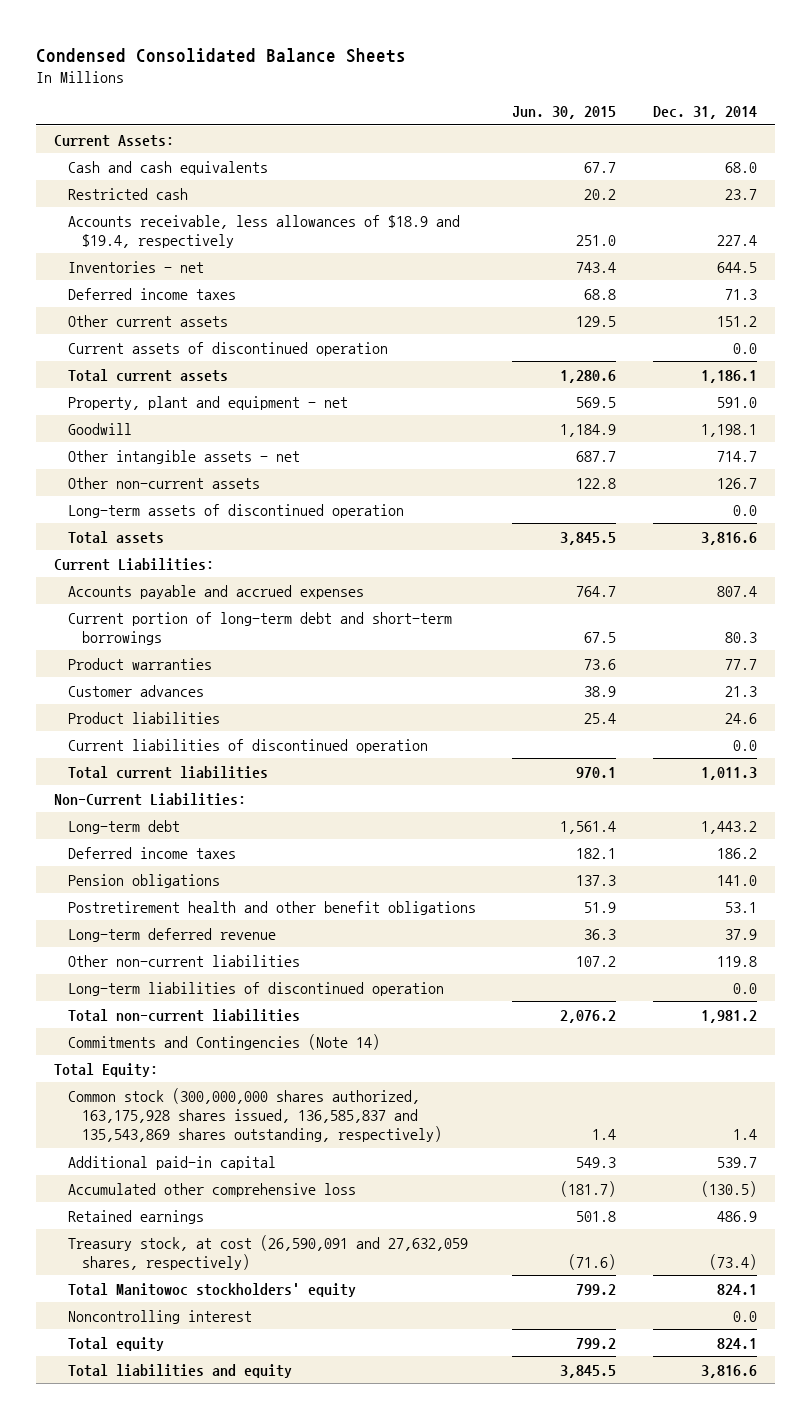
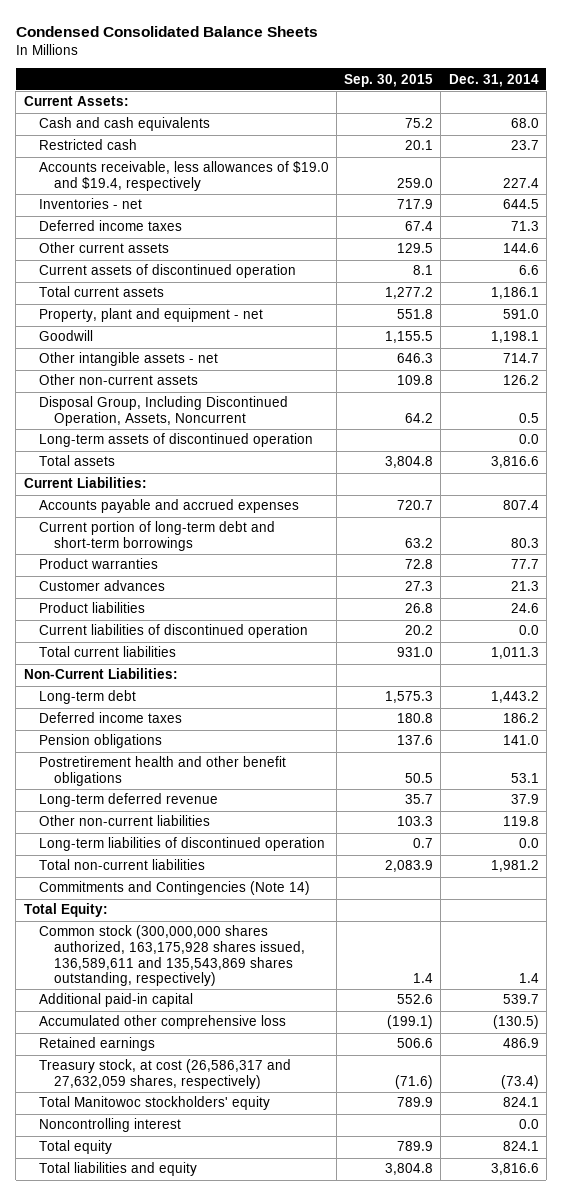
[512,106,617,120] Jun. 30, 2015 -> none
none -> [344,73,434,87] Sep. 30, 2015
[68,214,461,248] Accounts receivable, less allowances of $18.9 and $19.4, respectively -> [38,161,329,192] Accounts receivable, less allowances of $19.0 and $19.4, respectively
[716,315,757,327] 151.2 -> [502,243,539,254] 144.6
[732,342,757,354] 0.0 -> [518,265,539,276] 6.6
[716,477,757,489] 126.7 -> [502,375,539,386] 126.2
none -> [38,396,288,427] Disposal Group, Including Discontinued Operation, Assets, Noncurrent
[68,1087,443,1143] Common stock (300,000,000 shares authorized, 163,175,928 shares issued, 136,585,837 and 135,543,869 shares outstanding, respectively) -> [38,925,305,987] Common stock (300,000,000 shares authorized, 163,175,928 shares issued, 136,589,611 and 135,543,869 shares outstanding, respectively)
[68,1234,469,1270] Treasury stock, at cost (26,590,091 and 27,632,059 shares, respectively) -> [38,1059,291,1090] Treasury stock, at cost (26,586,317 and 27,632,059 shares, respectively)

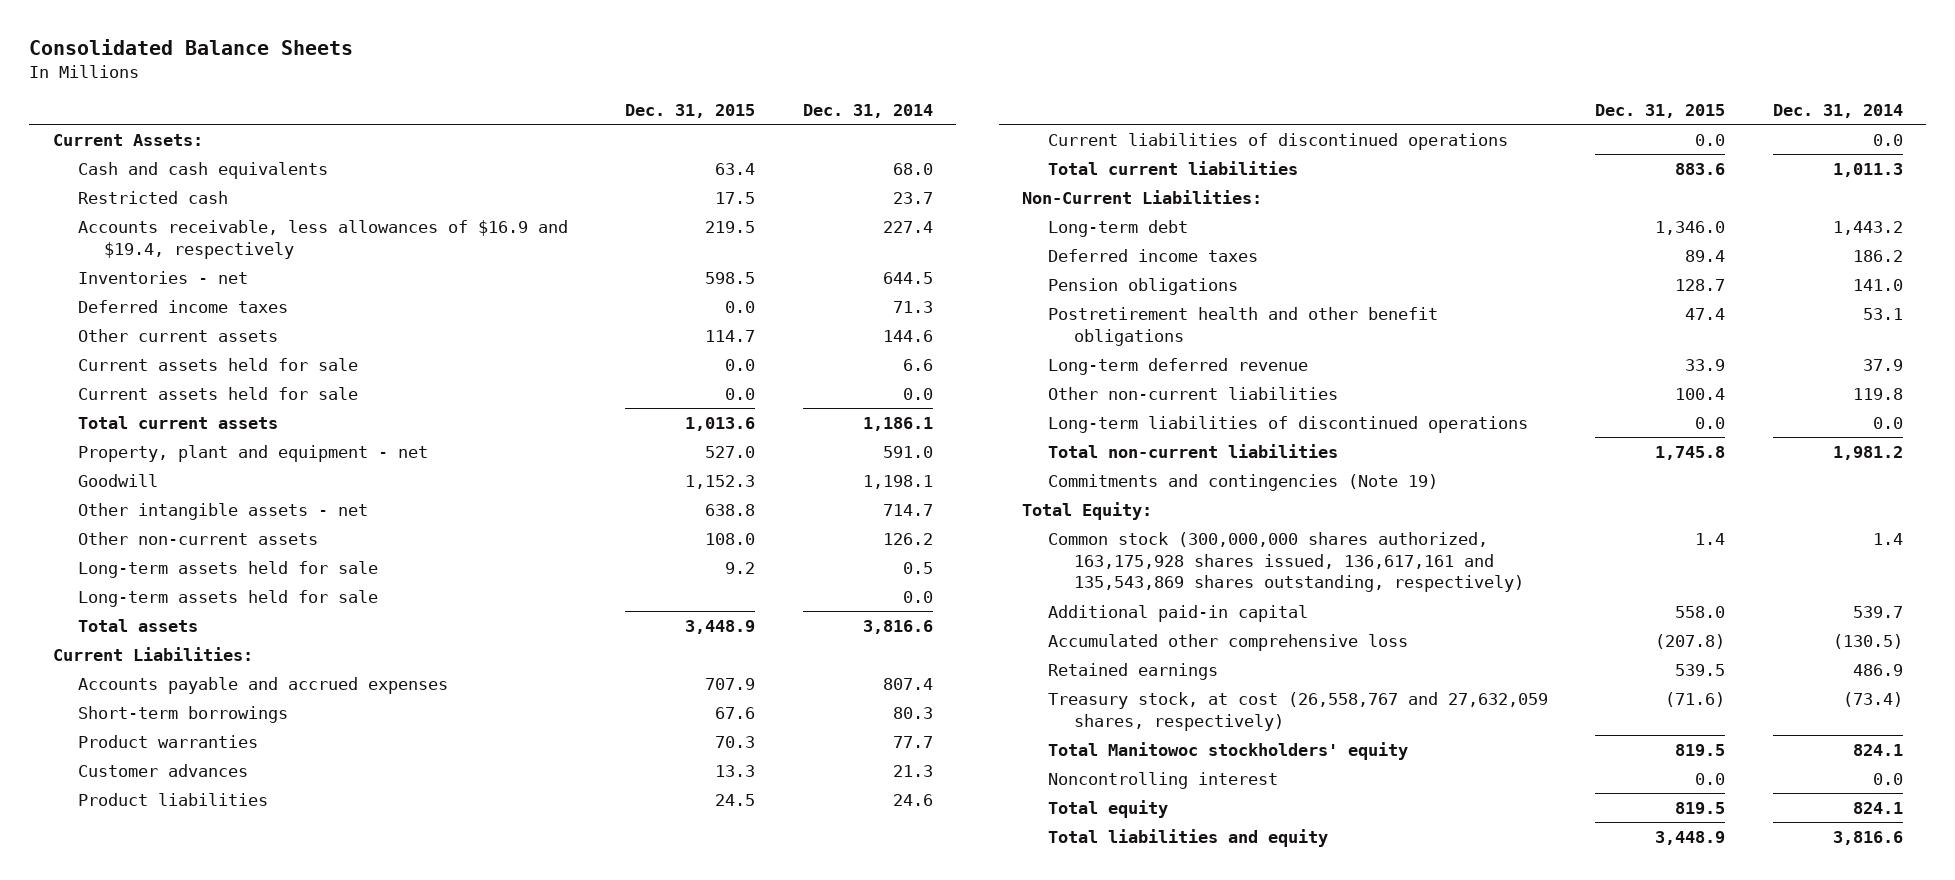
[15,25,318,37] Condensed Consolidated Balance Sheets -> [28,39,353,56] Consolidated Balance Sheets
[344,73,434,87] Sep. 30, 2015 -> none
none -> [625,104,756,119] Dec. 31, 2015
[38,161,329,192] Accounts receivable, less allowances of $19.0 and $19.4, respectively -> [78,219,569,259] Accounts receivable, less allowances of $16.9 and $19.4, respectively
none -> [78,357,359,371] Current assets held for sale
[38,264,296,279] Current assets of discontinued operation -> [78,386,359,400] Current assets held for sale
[518,265,539,276] 6.6 -> [902,387,933,400] 0.0
[38,396,288,427] Disposal Group, Including Discontinued Operation, Assets, Noncurrent -> none
[38,433,313,448] Long-term assets of discontinued operation -> none
none -> [78,560,379,578] Long-term assets held for sale
none -> [78,589,379,607] Long-term assets held for sale
[38,521,275,552] Current portion of long-term debt and short-term borrowings -> [78,705,289,723] Short-term borrowings
[38,624,308,639] Current liabilities of discontinued operation -> [1048,132,1509,150] Current liabilities of discontinued operations
[38,837,325,852] Long-term liabilities of discontinued operation -> [1048,415,1529,433] Long-term liabilities of discontinued operations
[38,881,310,896] Commitments and Contingencies (Note 14) -> [1048,473,1439,491] Commitments and contingencies (Note 19)
[38,925,305,987] Common stock (300,000,000 shares authorized, 163,175,928 shares issued, 136,589,611 and 135,543,869 shares outstanding, respectively) -> [1048,531,1524,593] Common stock (300,000,000 shares authorized, 163,175,928 shares issued, 136,617,161 and 135,543,869 shares outstanding, respectively)
[38,1059,291,1090] Treasury stock, at cost (26,586,317 and 27,632,059 shares, respectively) -> [1048,691,1549,731] Treasury stock, at cost (26,558,767 and 27,632,059 shares, respectively)

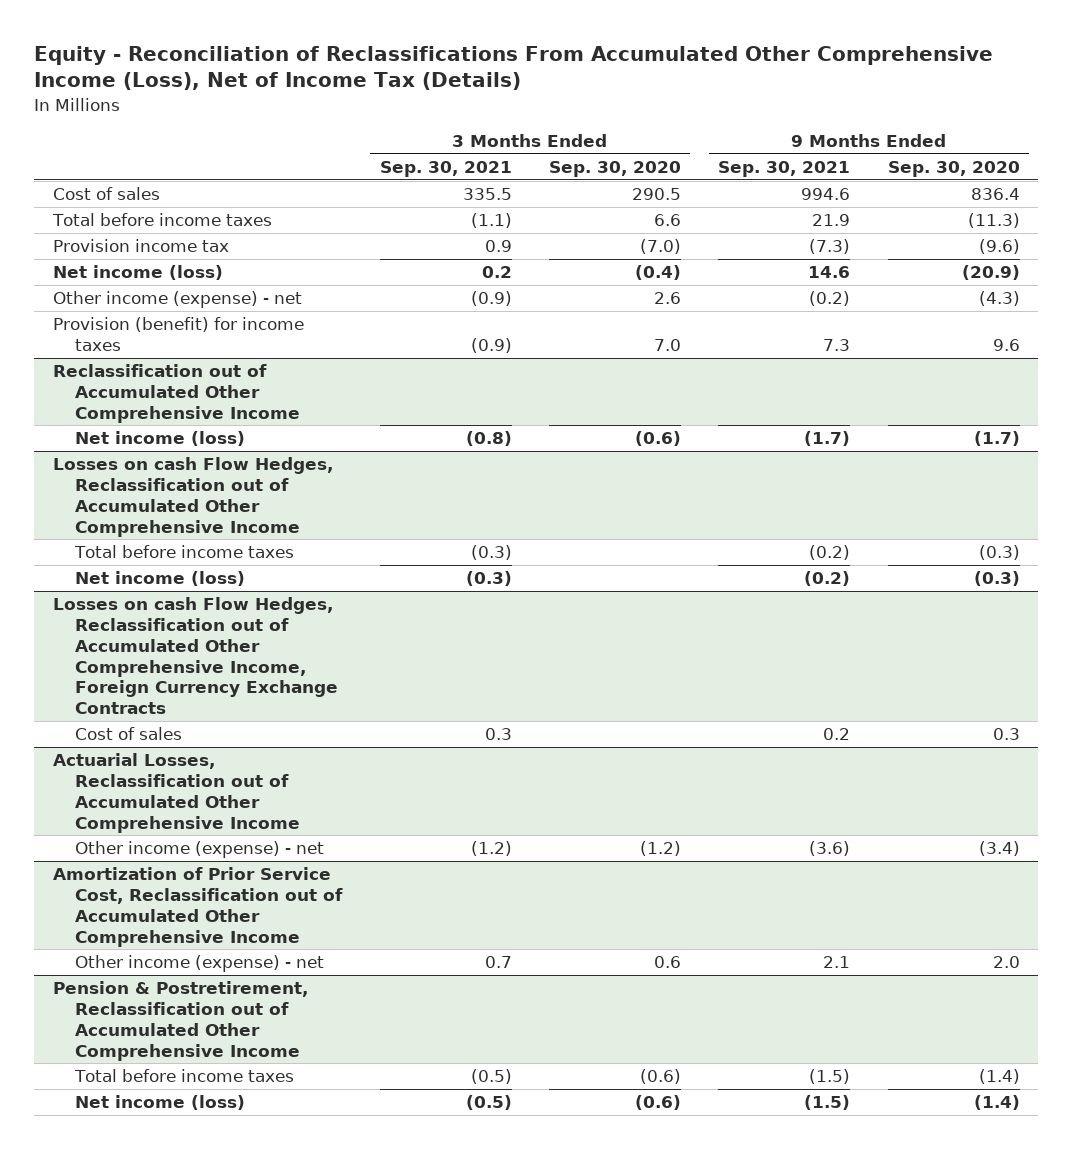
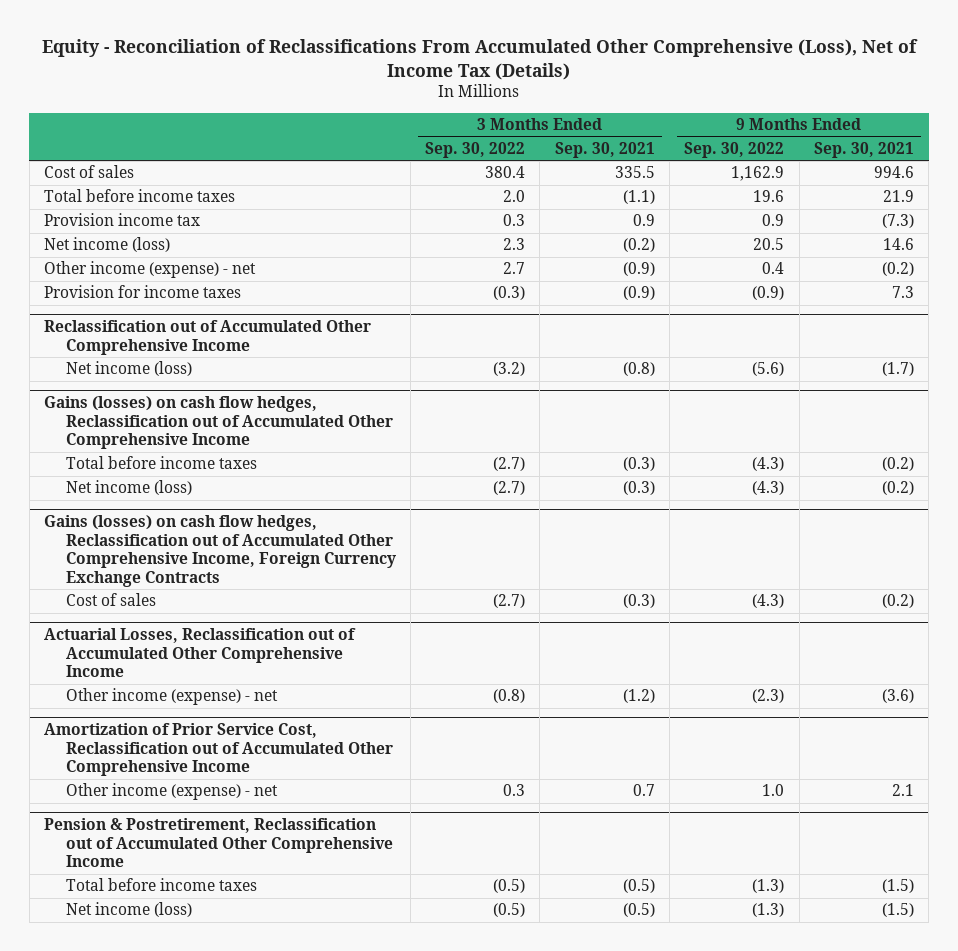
[34,45,994,91] Equity - Reconciliation of Reclassifications From Accumulated Other Comprehensive Income (Loss), Net of Income Tax (Details) -> [42,39,919,80] Equity - Reconciliation of Reclassifications From Accumulated Other Comprehensive (Loss), Net of Income Tax (Details)
[549,160,682,177] Sep. 30, 2020 -> none
[887,160,1020,177] Sep. 30, 2020 -> none
none -> [425,141,526,158] Sep. 30, 2022
none -> [684,141,785,158] Sep. 30, 2022
[481,266,512,279] 0.2 -> [622,238,655,253] (0.2)
[52,317,304,351] Provision (benefit) for income taxes -> [44,285,242,299] Provision for income taxes
[52,457,333,537] Losses on cash Flow Hedges, Reclassification out of Accumulated Other Comprehensive Income -> [44,395,393,450] Gains (losses) on cash flow hedges, Reclassification out of Accumulated Other Comprehensive Income
[52,597,339,715] Losses on cash Flow Hedges, Reclassification out of Accumulated Other Comprehensive Income, Foreign Currency Exchange Contracts -> [44,514,396,588] Gains (losses) on cash flow hedges, Reclassification out of Accumulated Other Comprehensive Income, Foreign Currency Exchange Contracts
[484,728,512,741] 0.3 -> [622,594,655,609] (0.3)
[823,728,851,741] 0.2 -> [881,594,914,609] (0.2)

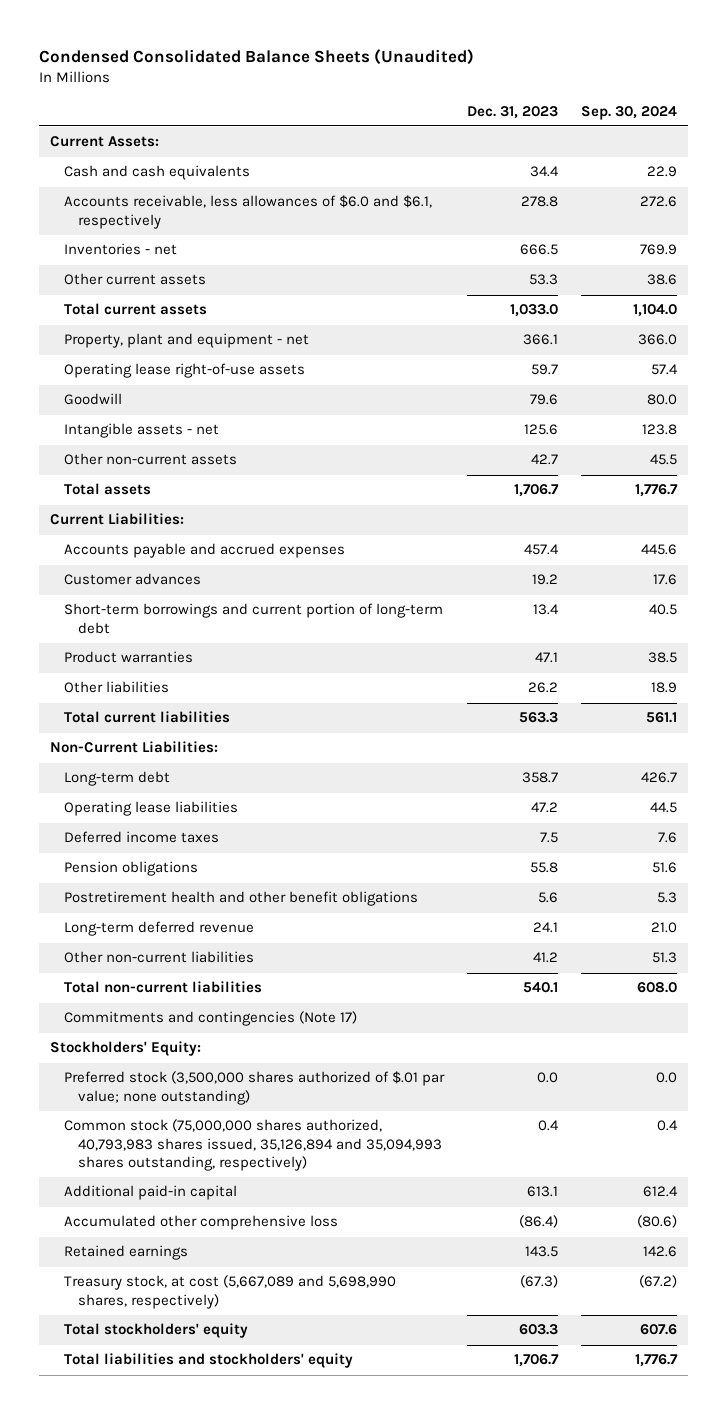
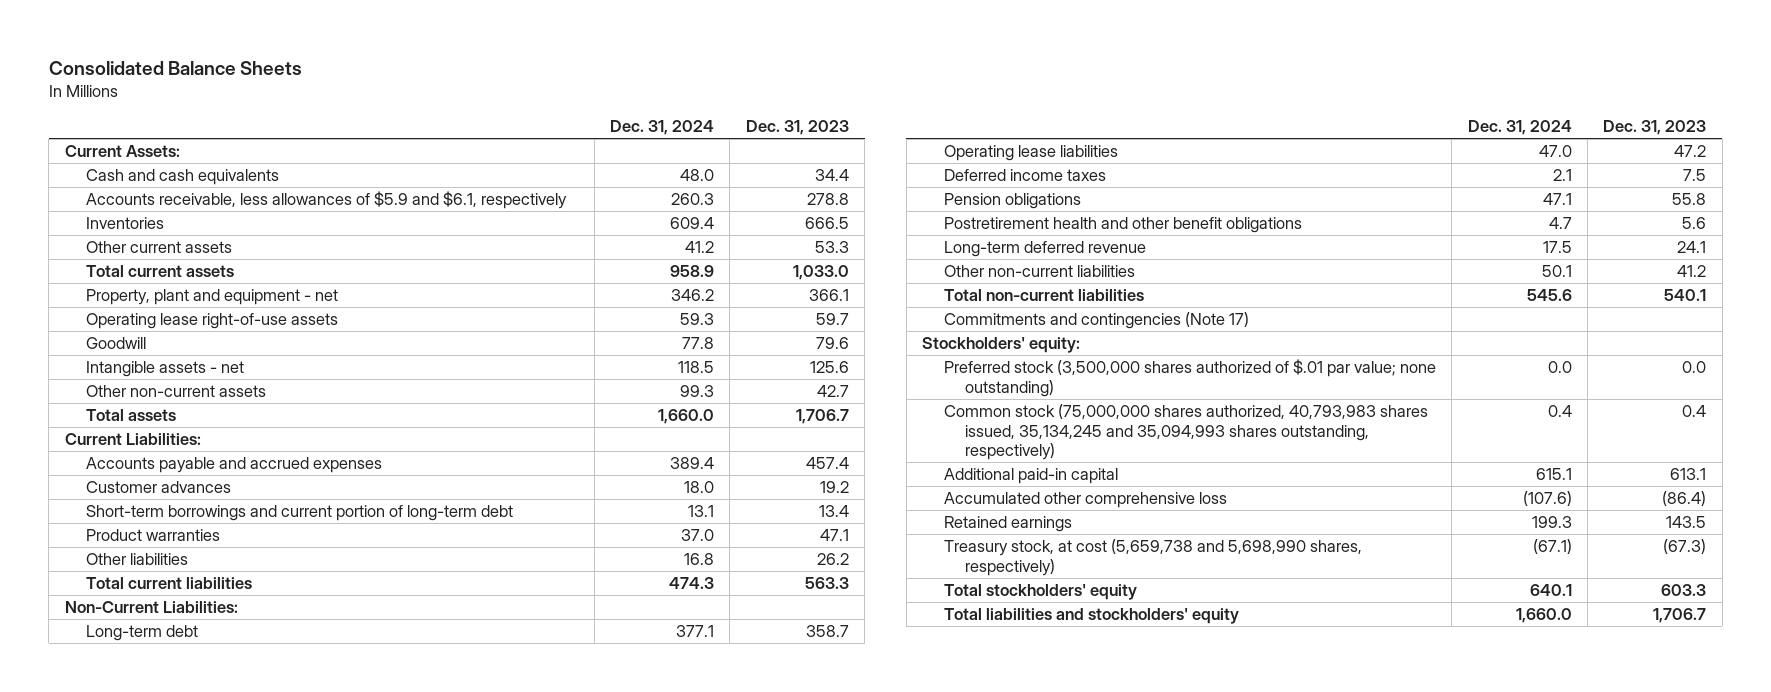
[38,48,474,65] Condensed Consolidated Balance Sheets (Unaudited) -> [48,60,302,75] Consolidated Balance Sheets
[580,105,677,120] Sep. 30, 2024 -> none
none -> [609,120,714,136] Dec. 31, 2024
[63,195,432,229] Accounts receivable, less allowances of $6.0 and $6.1, respectively -> [86,191,568,210] Accounts receivable, less allowances of $5.9 and $6.1, respectively
[63,243,177,256] Inventories - net -> [86,217,165,230] Inventories
[50,1041,202,1057] Stockholders' Equity: -> [922,337,1081,354] Stockholders' equity:
[63,1119,442,1171] Common stock (75,000,000 shares authorized, 40,793,983 shares issued, 35,126,894 and 35,094,993 shares outstanding, respectively) -> [943,404,1428,460] Common stock (75,000,000 shares authorized, 40,793,983 shares issued, 35,134,245 and 35,094,993 shares outstanding, respectively)
[63,1275,396,1309] Treasury stock, at cost (5,667,089 and 5,698,990 shares, respectively) -> [943,539,1362,576] Treasury stock, at cost (5,659,738 and 5,698,990 shares, respectively)

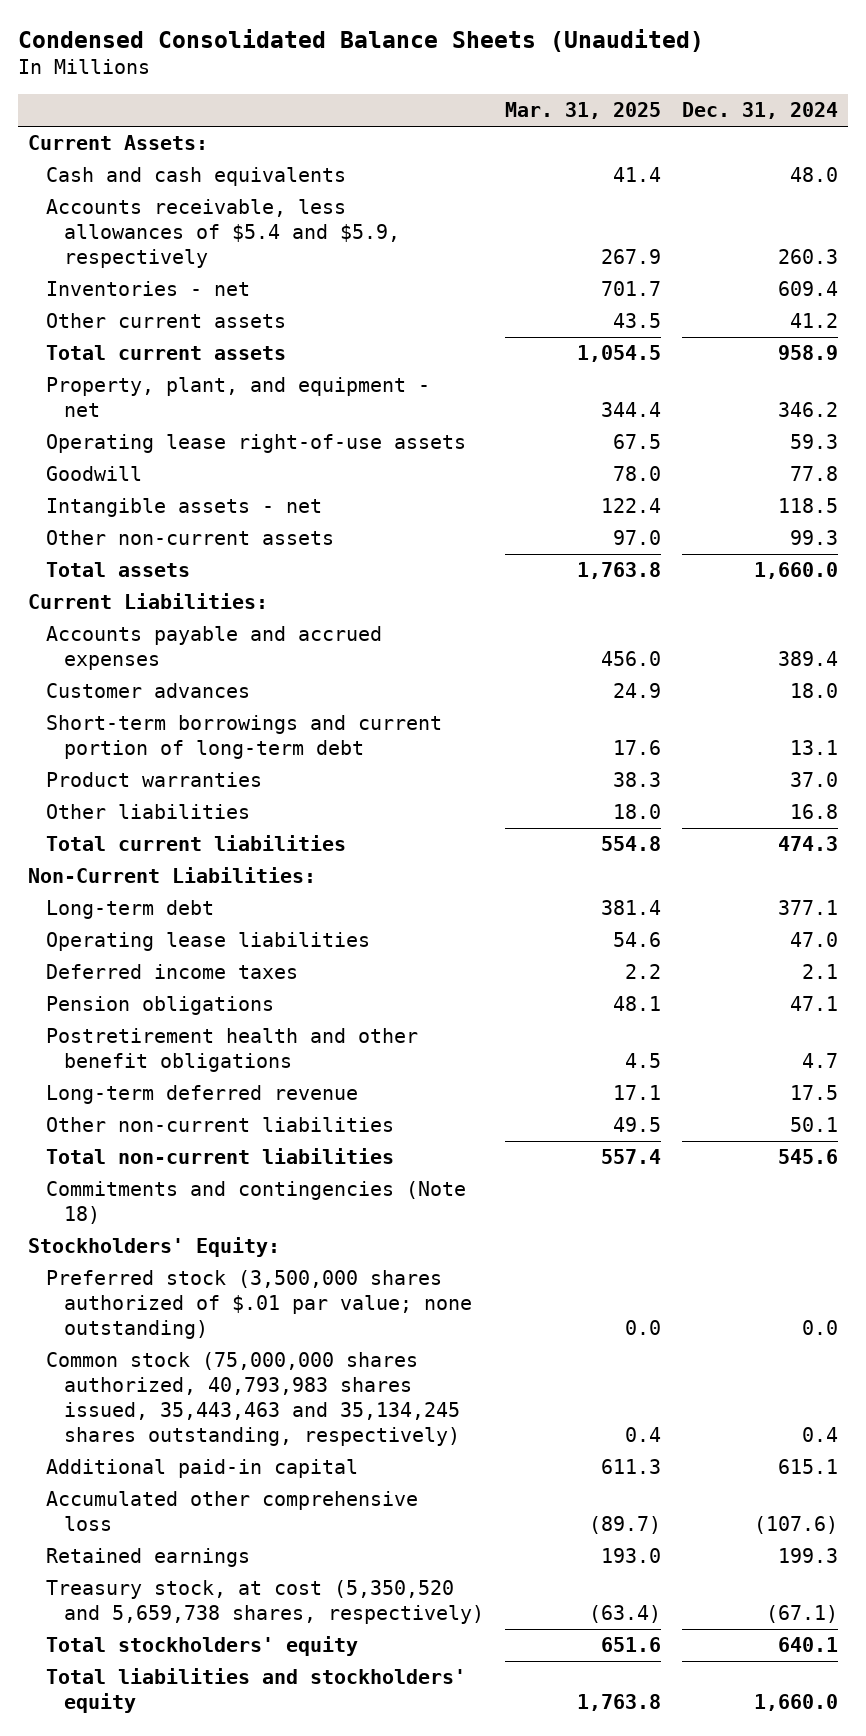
[48,60,302,75] Consolidated Balance Sheets -> [17,28,704,52] Condensed Consolidated Balance Sheets (Unaudited)
[745,120,849,136] Dec. 31, 2023 -> none
none -> [504,102,661,120] Mar. 31, 2025
[86,191,568,210] Accounts receivable, less allowances of $5.9 and $6.1, respectively -> [45,199,400,269] Accounts receivable, less allowances of $5.4 and $5.9, respectively
[86,217,165,230] Inventories -> [45,281,250,297] Inventories - net
[86,289,339,306] Property, plant and equipment - net -> [45,377,430,418] Property, plant, and equipment - net
[943,312,1249,330] Commitments and contingencies (Note 17) -> [45,1181,466,1225] Commitments and contingencies (Note 18)
[922,337,1081,354] Stockholders' equity: -> [28,1237,281,1258] Stockholders' Equity:
[943,404,1428,460] Common stock (75,000,000 shares authorized, 40,793,983 shares issued, 35,134,245 and 35,094,993 shares outstanding, respectively) -> [45,1352,460,1447] Common stock (75,000,000 shares authorized, 40,793,983 shares issued, 35,443,463 and 35,134,245 shares outstanding, respectively)
[943,539,1362,576] Treasury stock, at cost (5,659,738 and 5,698,990 shares, respectively) -> [45,1580,484,1625] Treasury stock, at cost (5,350,520 and 5,659,738 shares, respectively)

